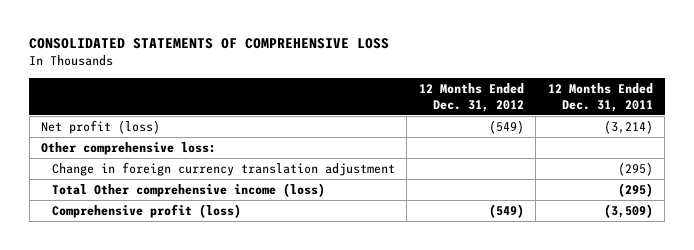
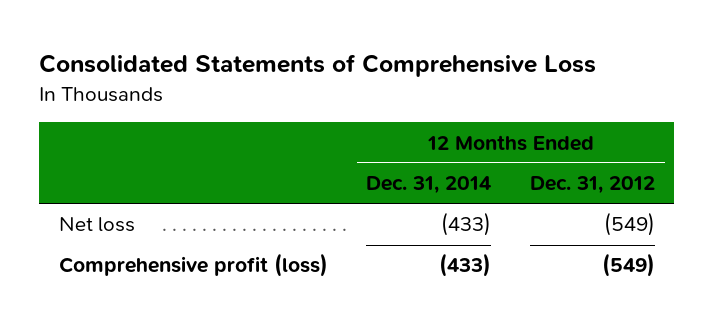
[29,38,390,50] CONSOLIDATED STATEMENTS OF COMPREHENSIVE LOSS -> [39,54,597,78] Consolidated Statements of Comprehensive Loss
[547,82,653,112] 12 Months Ended Dec. 31, 2011 -> none
none -> [366,176,492,195] Dec. 31, 2014
[41,142,217,156] Other comprehensive loss: -> none
[51,162,395,177] Change in foreign currency translation adjustment -> none
[51,183,325,198] Total Other comprehensive income (loss) -> none
[41,120,161,135] Net profit (loss) -> [58,217,135,233] Net loss

